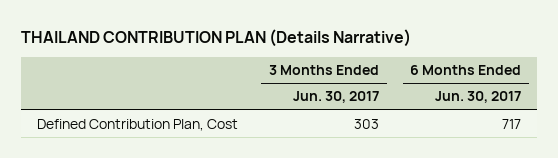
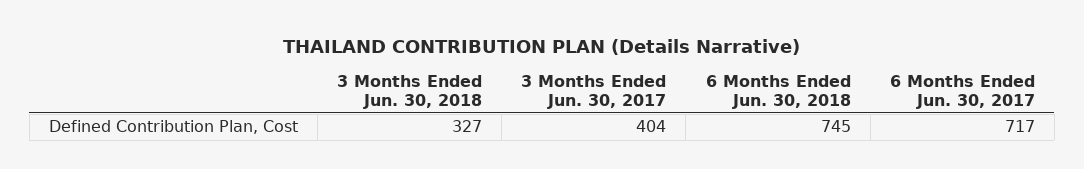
none -> [336,74,482,109] 3 Months Ended Jun. 30, 2018
none -> [705,74,851,109] 6 Months Ended Jun. 30, 2018
[354,119,380,130] 303 -> [636,120,667,133] 404

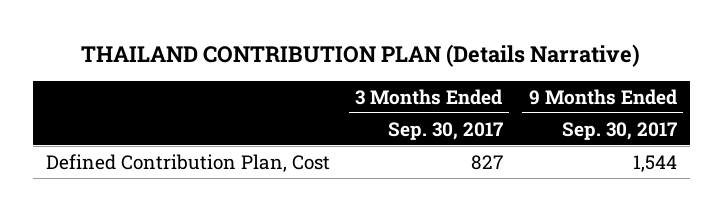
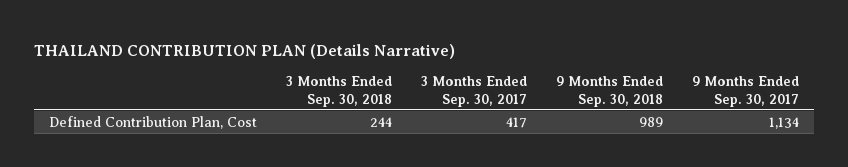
none -> [285,76,392,107] 3 Months Ended Sep. 30, 2018
none -> [556,76,664,107] 9 Months Ended Sep. 30, 2018
[470,154,503,170] 827 -> [505,117,527,129] 417
[632,154,677,172] 1,544 -> [769,117,800,130] 1,134

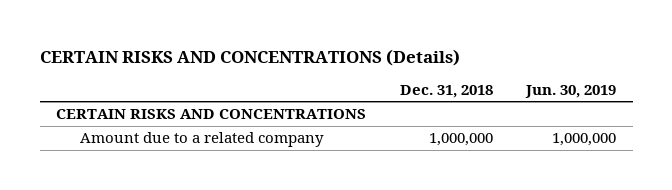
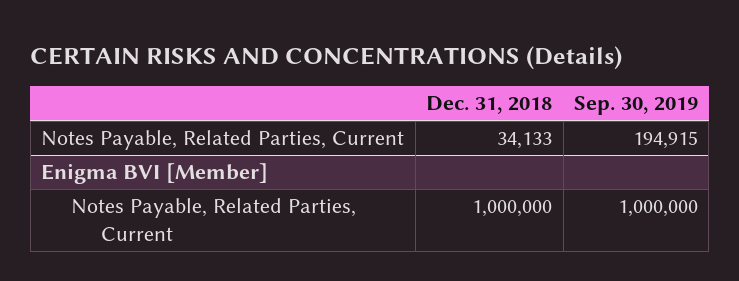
[525,84,617,98] Jun. 30, 2019 -> none
none -> [573,96,698,116] Sep. 30, 2019
[56,109,367,120] CERTAIN RISKS AND CONCENTRATIONS -> none
[79,132,324,148] Amount due to a related company -> none
none -> [41,130,405,151] Notes Payable, Related Parties, Current
none -> [41,163,269,185] Enigma BVI [Member]
none -> [71,198,357,241] Notes Payable, Related Parties, Current

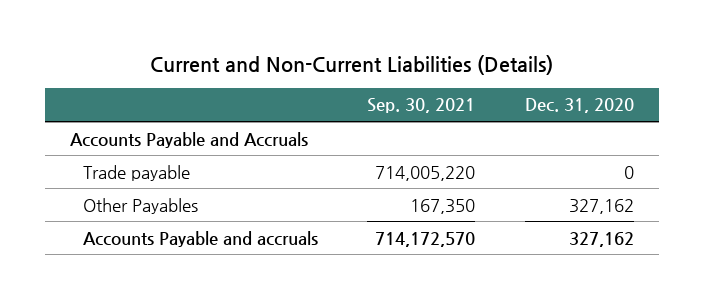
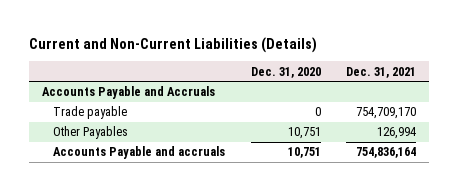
[367,98,476,114] Sep. 30, 2021 -> none
none -> [346,66,417,78] Dec. 31, 2021
[569,198,635,214] 327,162 -> [287,127,321,140] 10,751
[569,231,635,247] 327,162 -> [287,147,321,159] 10,751

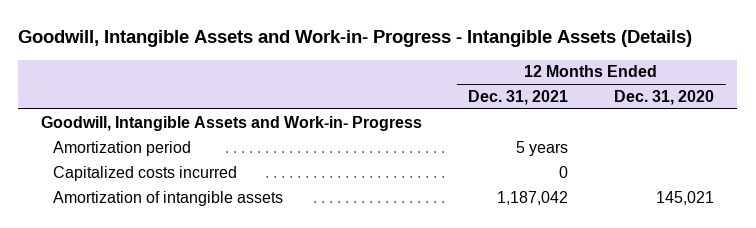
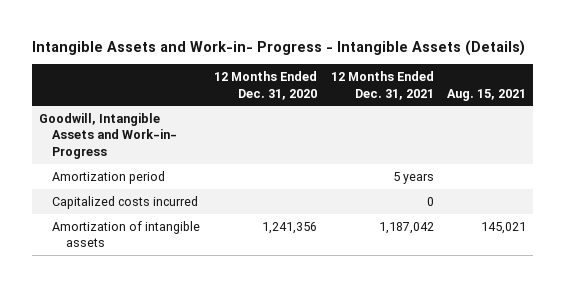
[18,30,693,48] Goodwill, Intangible Assets and Work-in- Progress - Intangible Assets (Details) -> [31,39,525,56] Intangible Assets and Work-in- Progress - Intangible Assets (Details)
none -> [447,88,527,101] Aug. 15, 2021
[656,190,715,205] 145,021 -> [261,221,317,234] 1,241,356

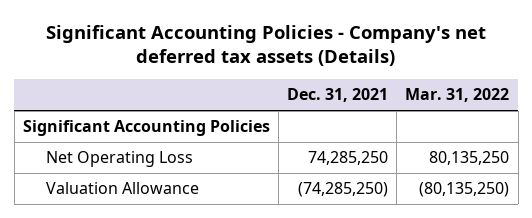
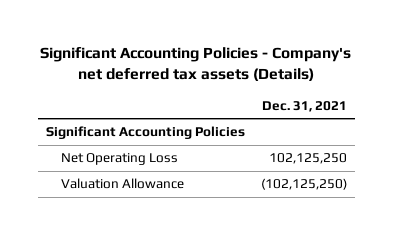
[405,88,510,103] Mar. 31, 2022 -> none
[308,151,389,166] 74,285,250 -> [268,153,347,165] 102,125,250
[298,182,389,198] (74,285,250) -> [260,178,347,191] (102,125,250)

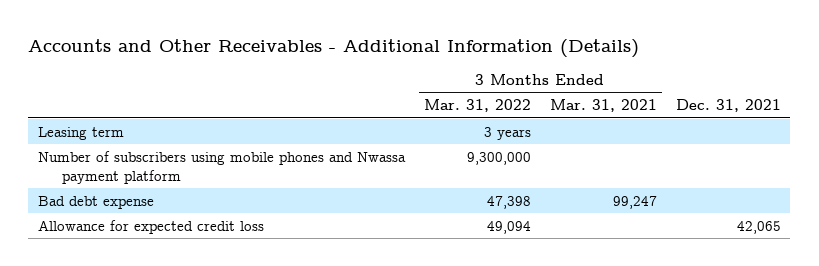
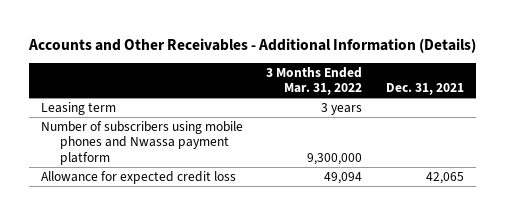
[549,99,657,113] Mar. 31, 2021 -> none
[37,195,154,209] Bad debt expense -> none

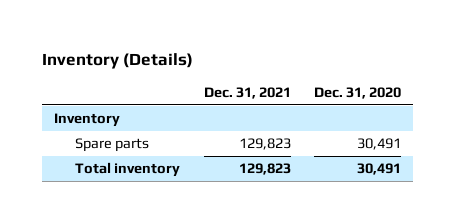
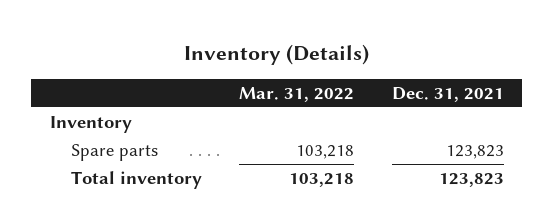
[314,87,402,100] Dec. 31, 2020 -> none
none -> [239,86,355,102] Mar. 31, 2022
[238,138,291,151] 129,823 -> [445,145,504,160] 123,823
[238,163,291,176] 129,823 -> [438,173,504,188] 123,823

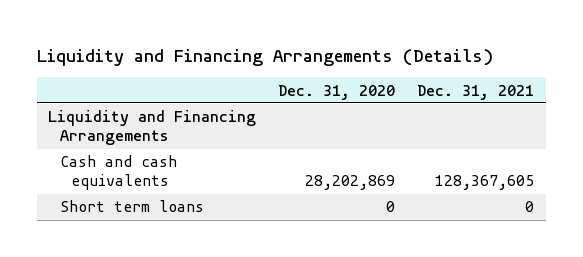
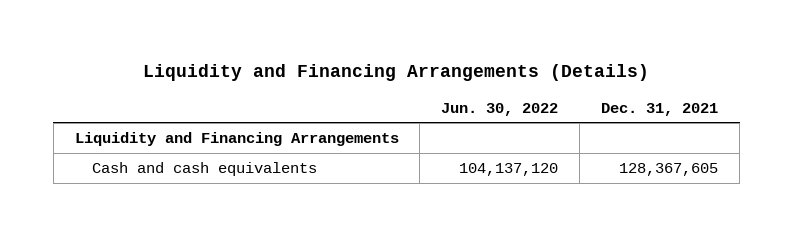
[278,84,396,100] Dec. 31, 2020 -> none
none -> [441,102,559,116] Jun. 30, 2022
[59,200,204,213] Short term loans -> none

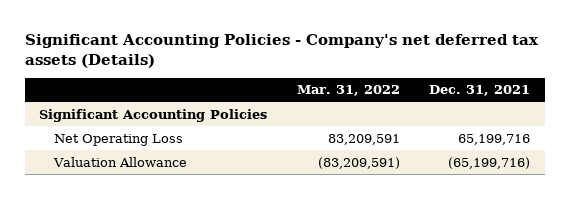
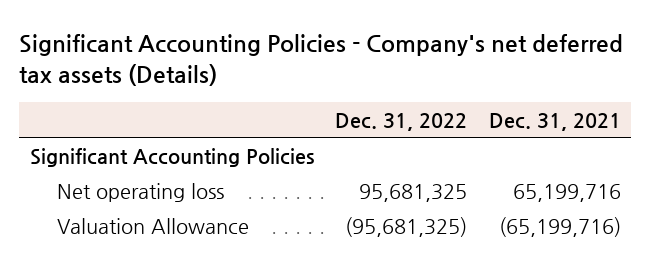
[296,85,400,97] Mar. 31, 2022 -> none
none -> [335,112,468,131] Dec. 31, 2022
[53,133,183,146] Net Operating Loss -> [57,182,225,202] Net operating loss

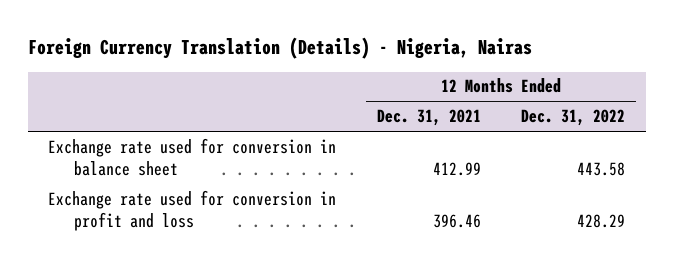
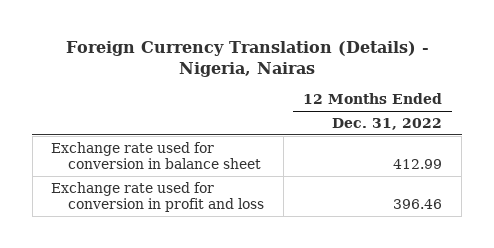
[376,109,481,127] Dec. 31, 2021 -> none
[577,162,626,177] 443.58 -> [393,159,443,170] 412.99
[577,214,626,229] 428.29 -> [393,199,443,210] 396.46

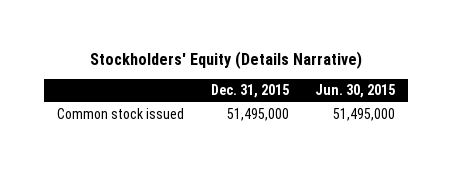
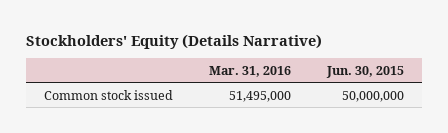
[210,84,289,99] Dec. 31, 2015 -> none
none -> [209,65,292,77] Mar. 31, 2016
[332,108,395,122] 51,495,000 -> [341,90,404,102] 50,000,000

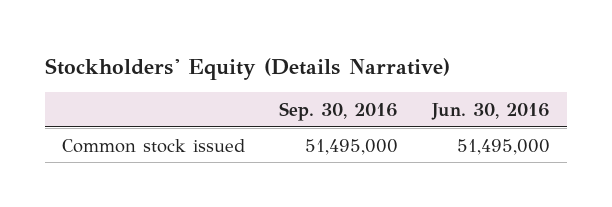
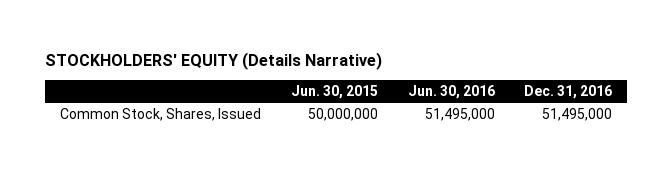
[45,57,451,80] Stockholders' Equity (Details Narrative) -> [44,52,382,71] STOCKHOLDERS' EQUITY (Details Narrative)
[279,102,399,122] Sep. 30, 2016 -> none
none -> [290,85,378,100] Jun. 30, 2015
none -> [524,85,613,100] Dec. 31, 2016
[62,138,246,153] Common stock issued -> [59,108,261,122] Common Stock, Shares, Issued

